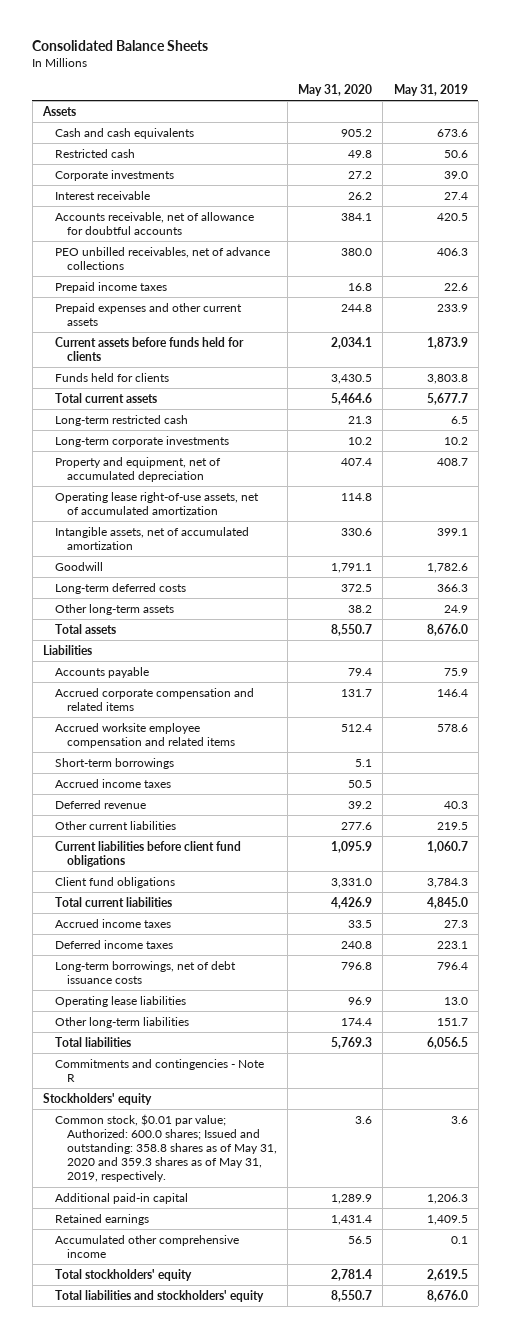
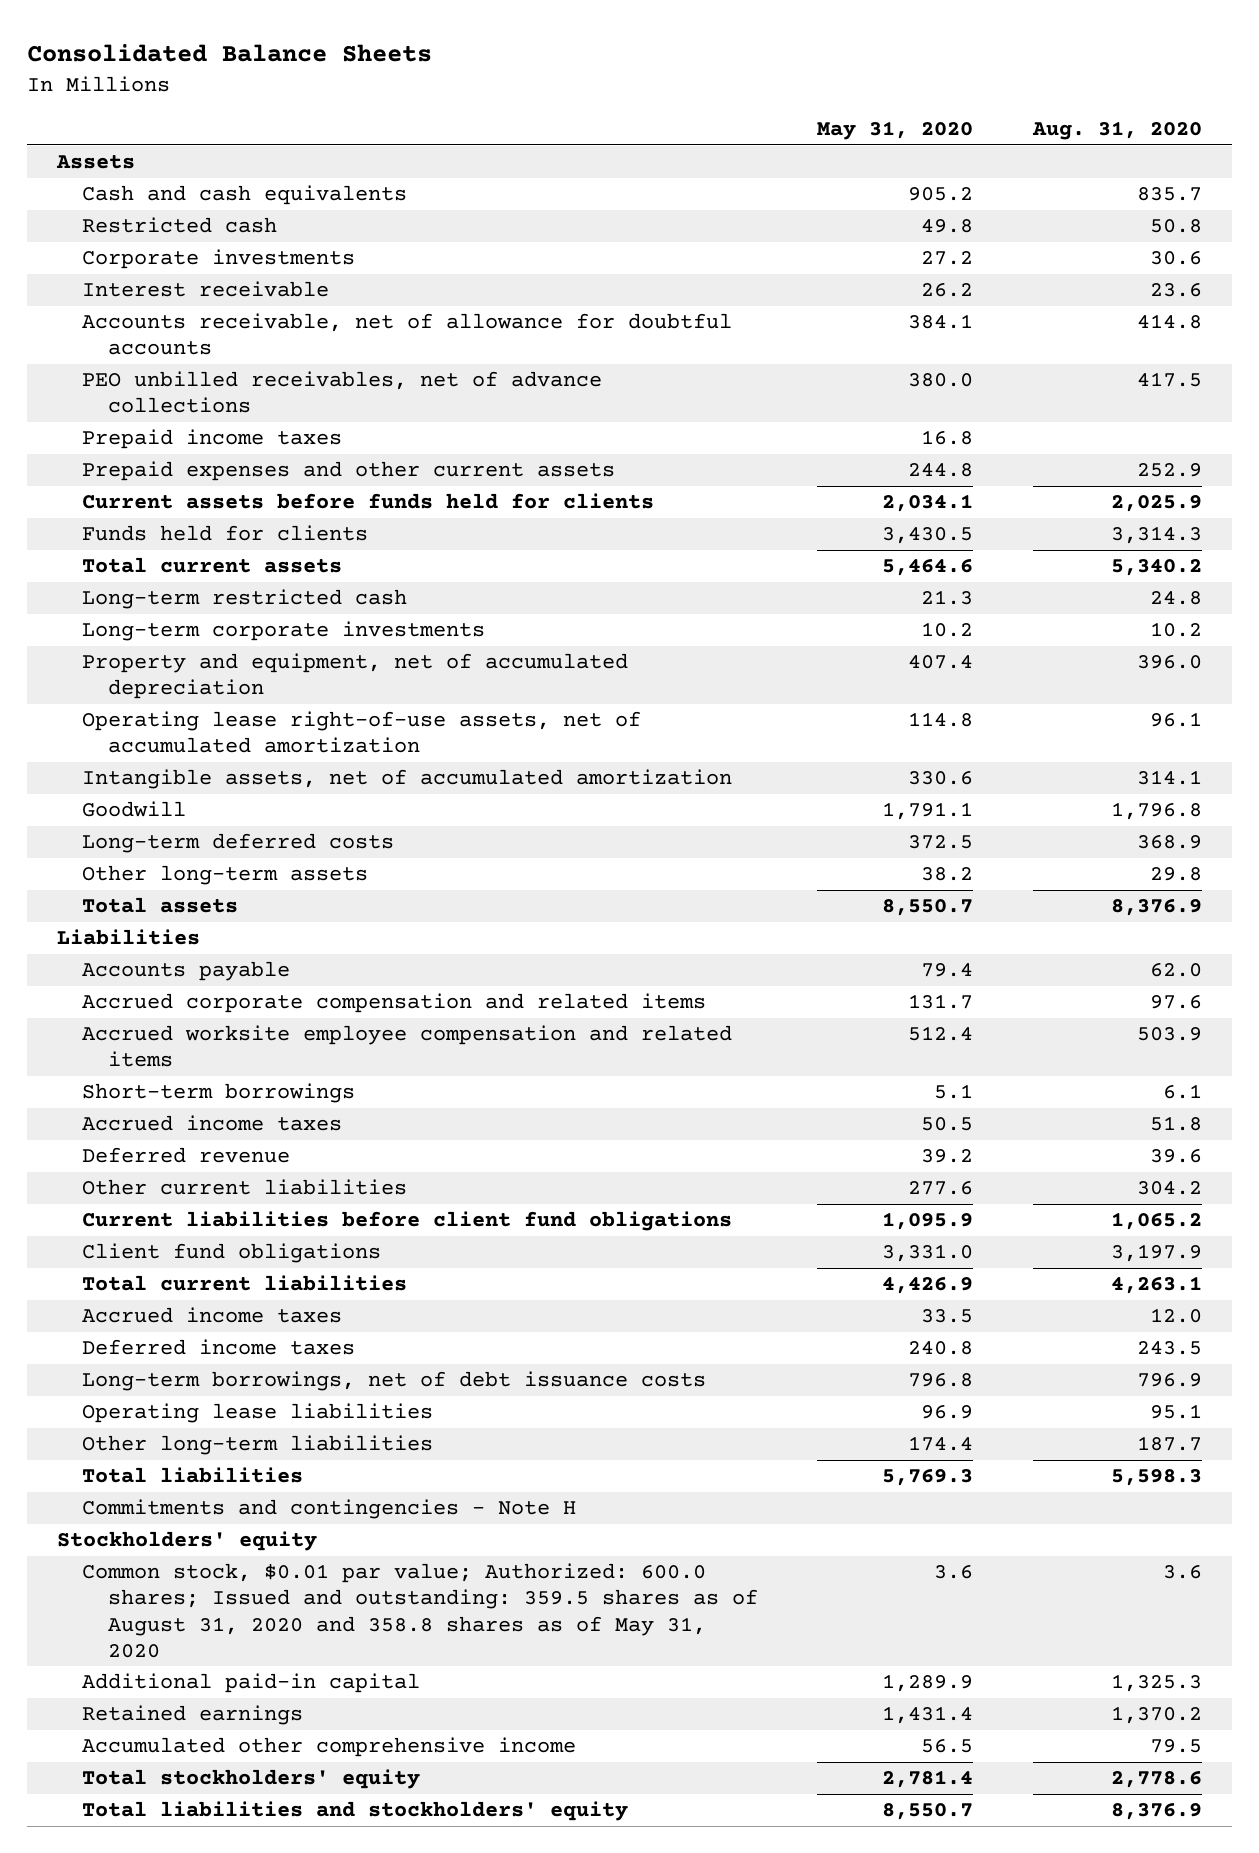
[393,83,468,96] May 31, 2019 -> none
none -> [1031,121,1202,141] Aug. 31, 2020
[54,1059,264,1083] Commitments and contingencies - Note R -> [82,1499,577,1520] Commitments and contingencies - Note H
[54,1114,277,1183] Common stock, $0.01 par value; Authorized: 600.0 shares; Issued and outstanding: 358.8 shares as of May 31, 2020 and 359.3 shares as of May 31, 2019, respectively. -> [82,1563,758,1658] Common stock, $0.01 par value; Authorized: 600.0 shares; Issued and outstanding: 359.5 shares as of August 31, 2020 and 358.8 shares as of May 31, 2020

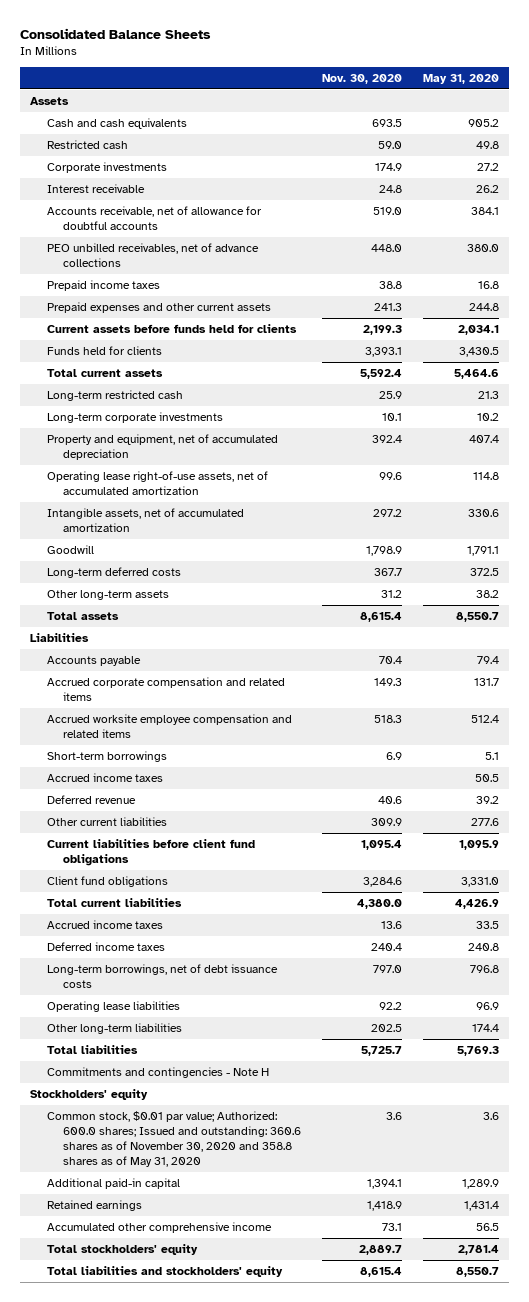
[1031,121,1202,141] Aug. 31, 2020 -> none
none -> [321,73,402,84] Nov. 30, 2020
[82,1563,758,1658] Common stock, $0.01 par value; Authorized: 600.0 shares; Issued and outstanding: 359.5 shares as of August 31, 2020 and 358.8 shares as of May 31, 2020 -> [46,1111,301,1167] Common stock, $0.01 par value; Authorized: 600.0 shares; Issued and outstanding: 360.6 shares as of November 30, 2020 and 358.8 shares as of May 31, 2020

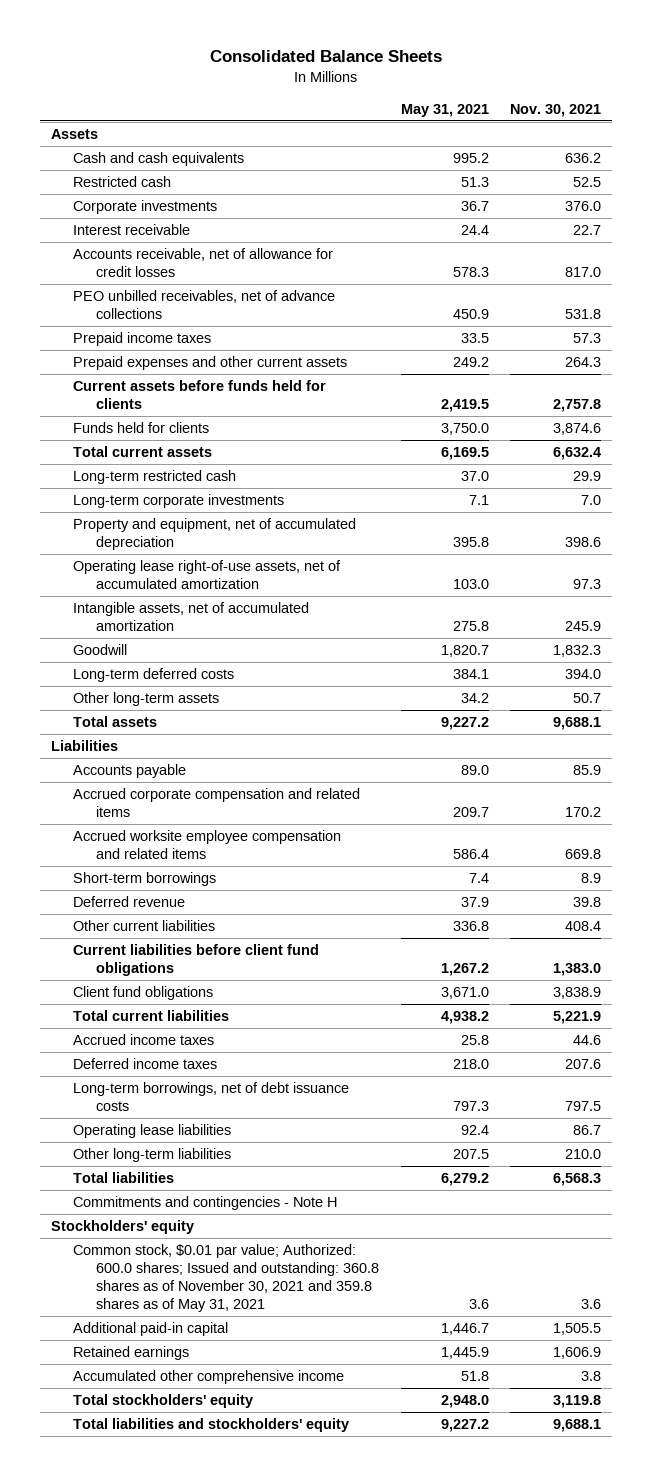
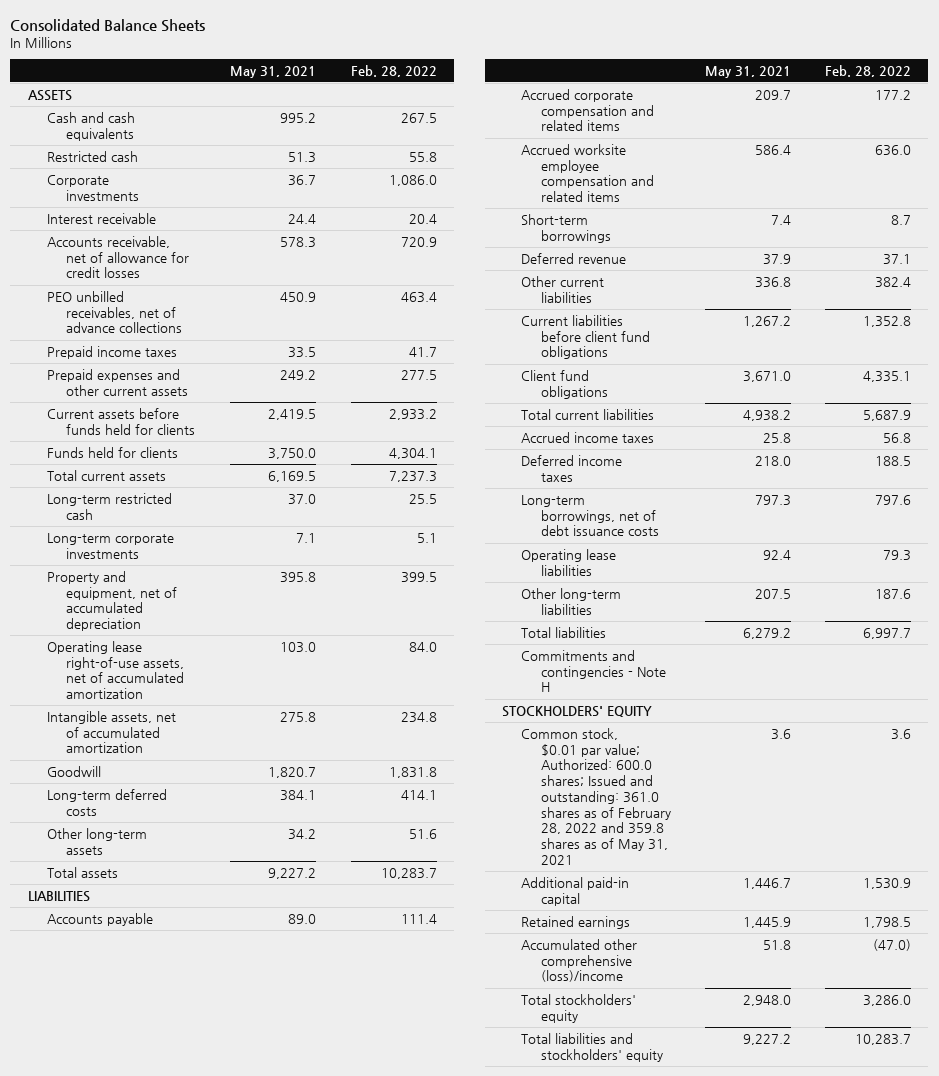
[510,103,602,117] Nov. 30, 2021 -> none
none -> [350,64,437,77] Feb. 28, 2022
[50,128,98,139] Assets -> [27,89,72,101] ASSETS
[50,739,118,751] Liabilities -> [27,890,90,902] LIABILITIES
[50,1219,194,1234] Stockholders' equity -> [501,705,652,717] STOCKHOLDERS' EQUITY
[73,1243,380,1313] Common stock, $0.01 par value; Authorized: 600.0 shares; Issued and outstanding: 360.8 shares as of November 30, 2021 and 359.8 shares as of May 31, 2021 -> [521,727,671,865] Common stock, $0.01 par value; Authorized: 600.0 shares; Issued and outstanding: 361.0 shares as of February 28, 2022 and 359.8 shares as of May 31, 2021
[73,1369,345,1384] Accumulated other comprehensive income -> [521,938,638,983] Accumulated other comprehensive (loss)/income

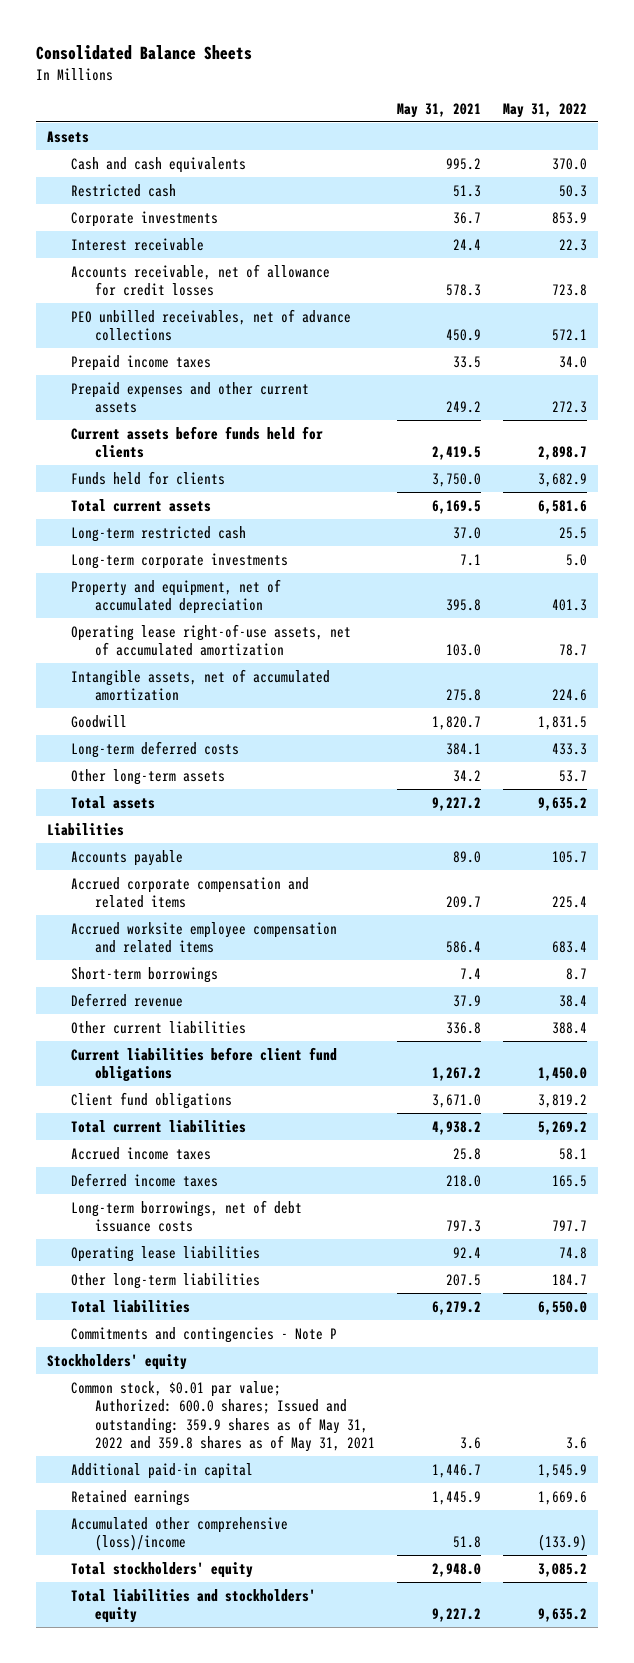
[350,64,437,77] Feb. 28, 2022 -> none
none -> [502,102,587,118] May 31, 2022
[27,89,72,101] ASSETS -> [46,130,89,143] Assets
[27,890,90,902] LIABILITIES -> [46,822,124,836] Liabilities
[521,649,666,693] Commitments and contingencies - Note H -> [70,1326,337,1343] Commitments and contingencies - Note P
[501,705,652,717] STOCKHOLDERS' EQUITY -> [46,1353,187,1370] Stockholders' equity
[521,727,671,865] Common stock, $0.01 par value; Authorized: 600.0 shares; Issued and outstanding: 361.0 shares as of February 28, 2022 and 359.8 shares as of May 31, 2021 -> [70,1380,375,1453] Common stock, $0.01 par value; Authorized: 600.0 shares; Issued and outstanding: 359.9 shares as of May 31, 2022 and 359.8 shares as of May 31, 2021

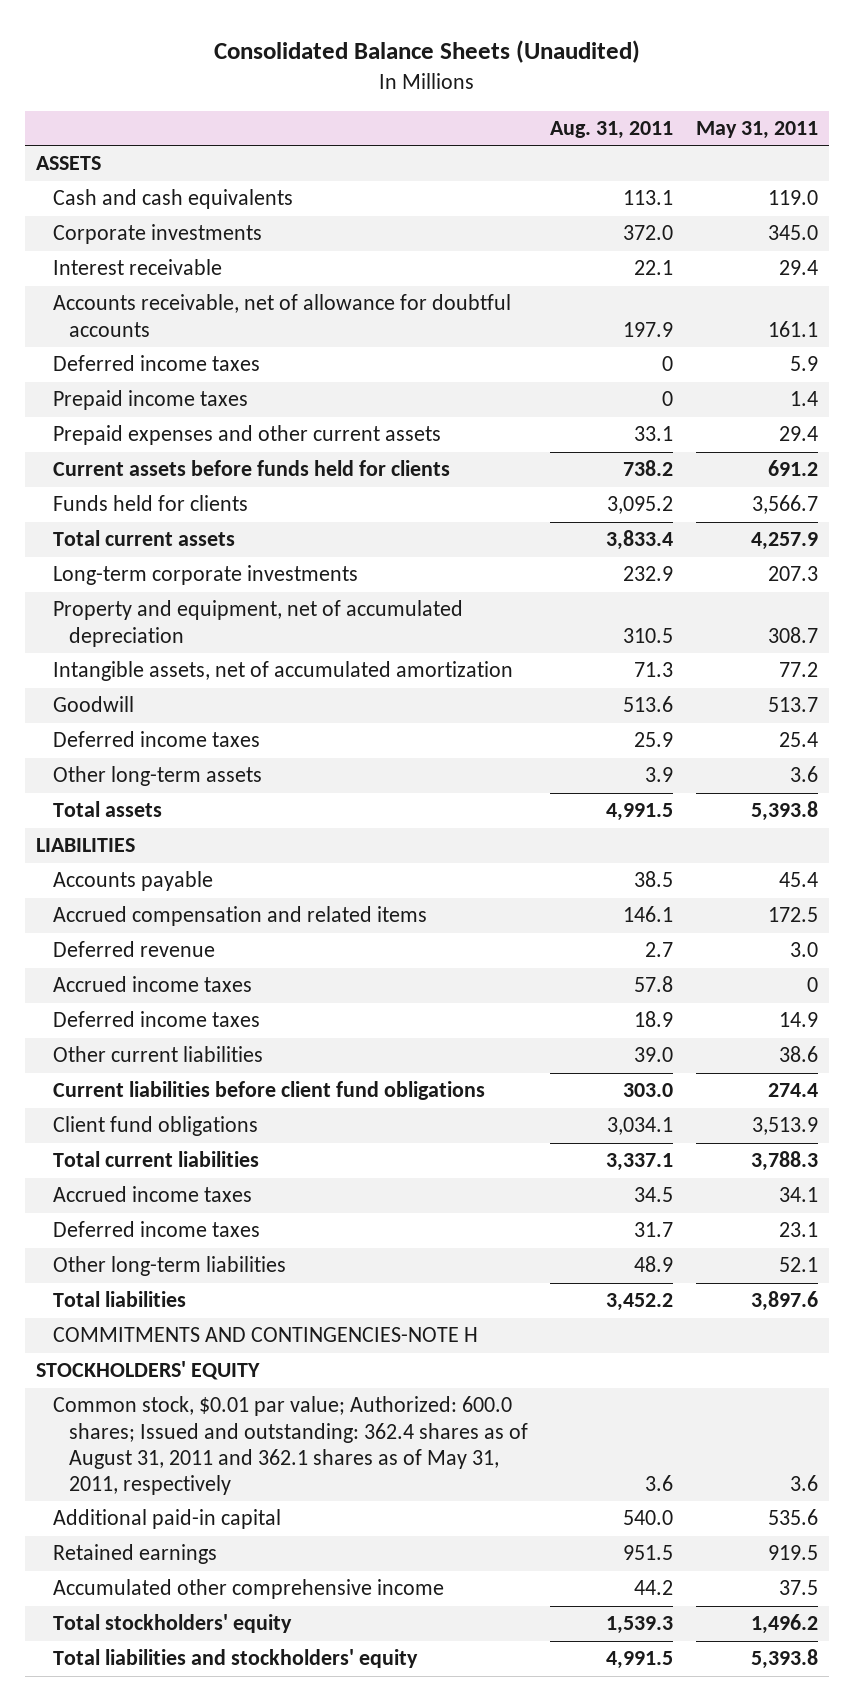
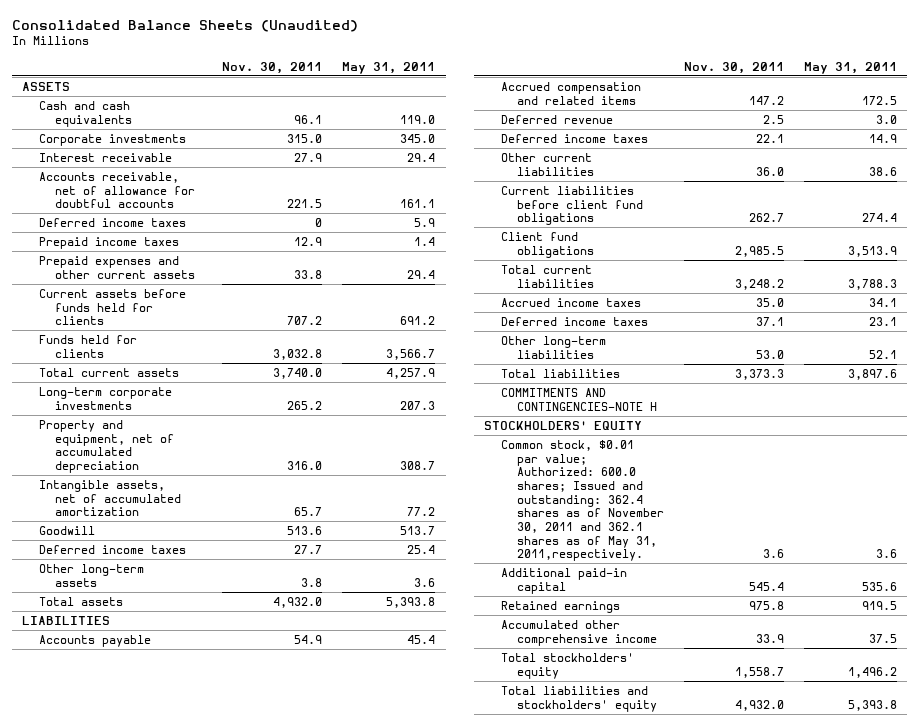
[550,121,674,140] Aug. 31, 2011 -> none
none -> [222,61,323,74] Nov. 30, 2011
[52,976,252,993] Accrued income taxes -> none
[52,1396,529,1495] Common stock, $0.01 par value; Authorized: 600.0 shares; Issued and outstanding: 362.4 shares as of August 31, 2011 and 362.1 shares as of May 31, 2011, respectively -> [500,439,665,562] Common stock, $0.01 par value; Authorized: 600.0 shares; Issued and outstanding: 362.4 shares as of November 30, 2011 and 362.1 shares as of May 31, 2011,respectively.

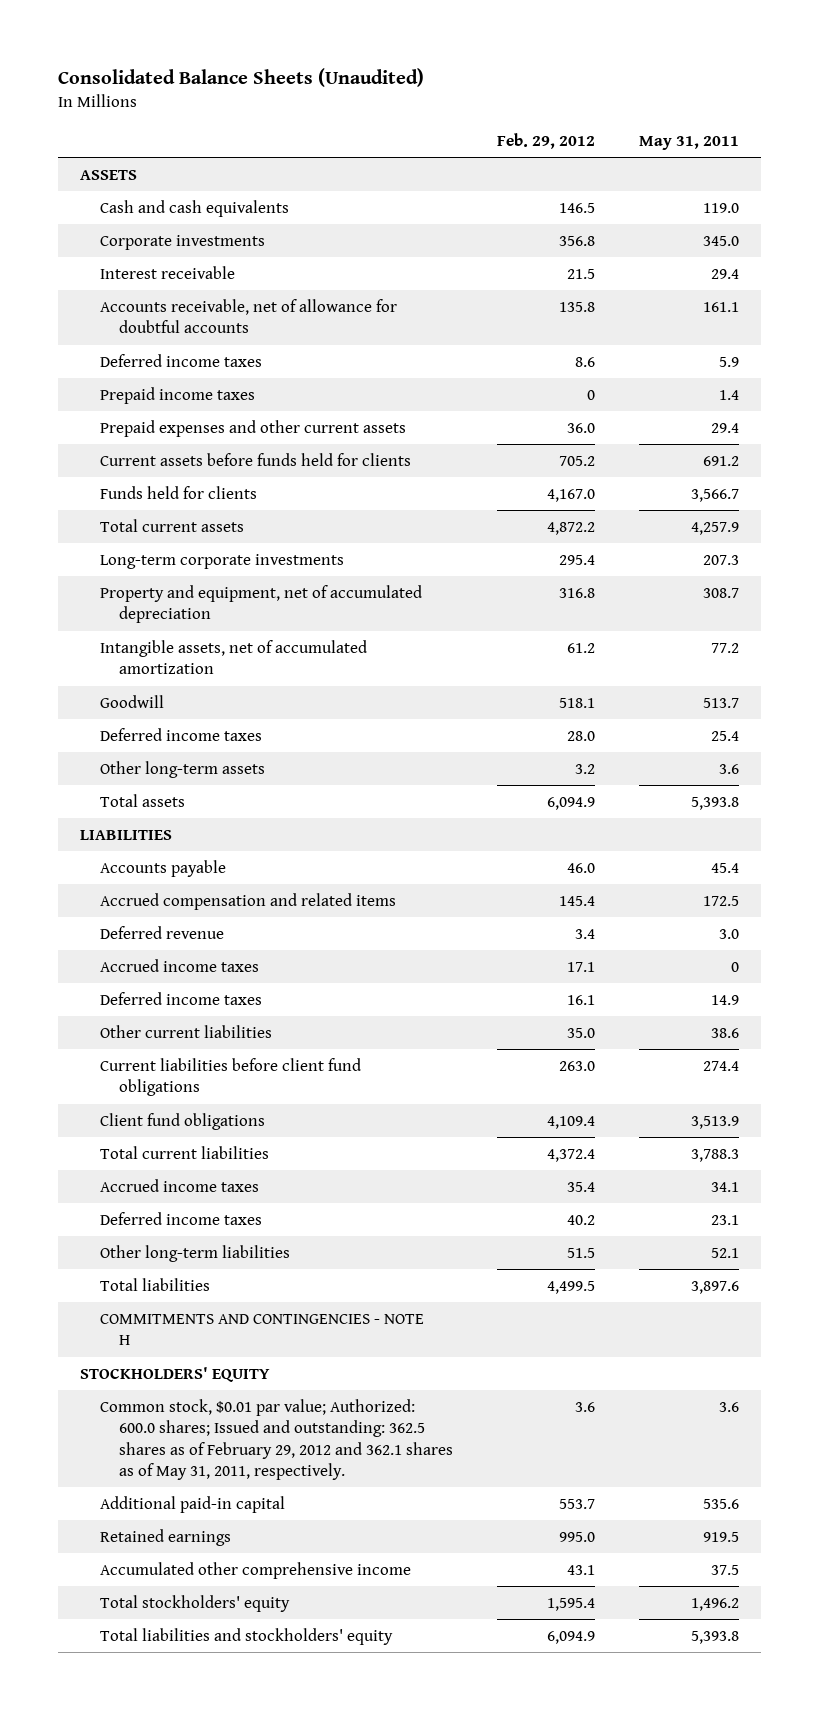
[222,61,323,74] Nov. 30, 2011 -> none
none -> [497,133,596,150] Feb. 29, 2012
none -> [99,958,259,972] Accrued income taxes
[500,387,658,411] COMMITMENTS AND CONTINGENCIES-NOTE H -> [99,1313,424,1346] COMMITMENTS AND CONTINGENCIES - NOTE H
[500,439,665,562] Common stock, $0.01 par value; Authorized: 600.0 shares; Issued and outstanding: 362.4 shares as of November 30, 2011 and 362.1 shares as of May 31, 2011,respectively. -> [99,1398,454,1481] Common stock, $0.01 par value; Authorized: 600.0 shares; Issued and outstanding: 362.5 shares as of February 29, 2012 and 362.1 shares as of May 31, 2011, respectively.

